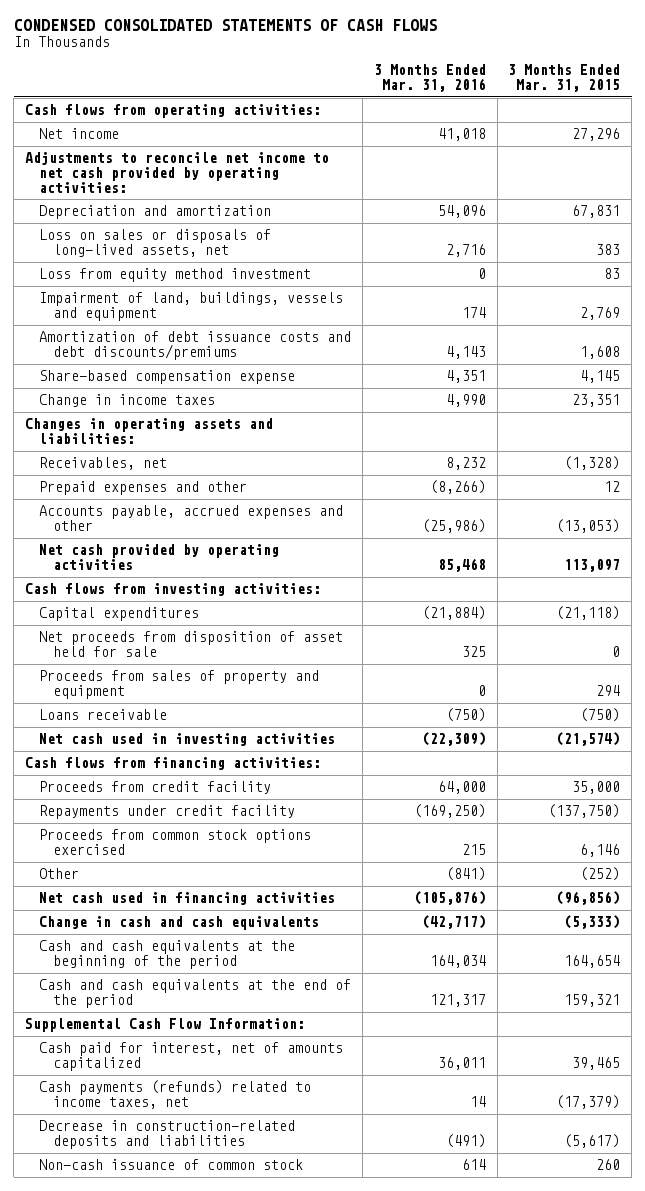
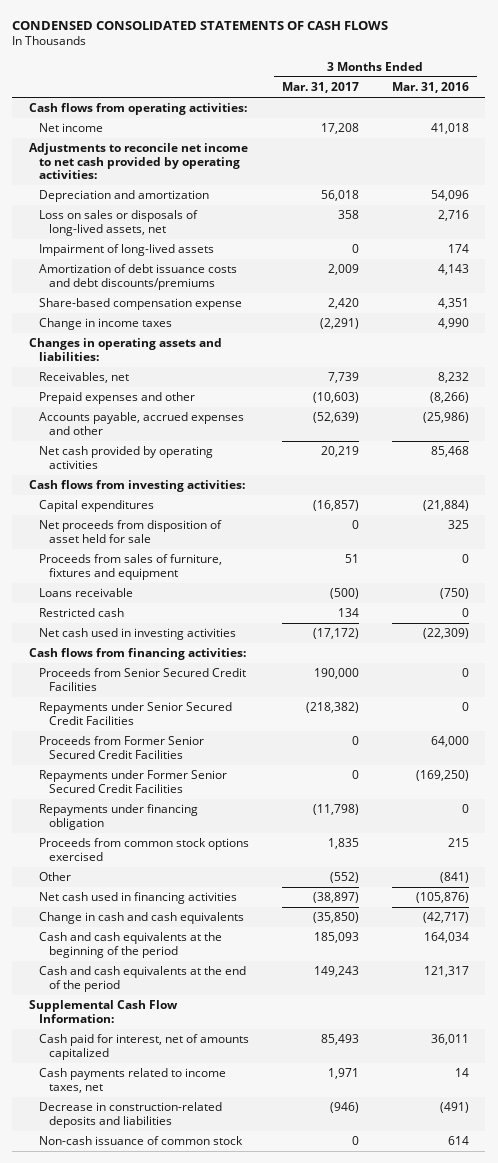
[508,64,621,93] 3 Months Ended Mar. 31, 2015 -> none
none -> [281,81,359,93] Mar. 31, 2017
[39,268,312,283] Loss from equity method investment -> none
[39,292,344,321] Impairment of land, buildings, vessels and equipment -> [39,244,215,257] Impairment of long-lived assets
[39,670,320,699] Proceeds from sales of property and equipment -> [39,554,223,580] Proceeds from sales of furniture, fixtures and equipment
none -> [39,608,125,618] Restricted cash
[39,781,272,795] Proceeds from credit facility -> [39,668,247,691] Proceeds from Senior Secured Credit Facilities
[437,781,486,795] 64,000 -> [461,668,469,678] 0
[39,805,296,820] Repayments under credit facility -> [39,702,233,725] Repayments under Senior Secured Credit Facilities
[413,804,486,819] (169,250) -> [461,702,469,712] 0
none -> [39,736,205,759] Proceeds from Former Senior Secured Credit Facilities
none -> [39,770,228,793] Repayments under Former Senior Secured Credit Facilities
none -> [39,804,199,830] Repayments under financing obligation
[39,1080,312,1109] Cash payments (refunds) related to income taxes, net -> [39,1068,227,1093] Cash payments related to income taxes, net

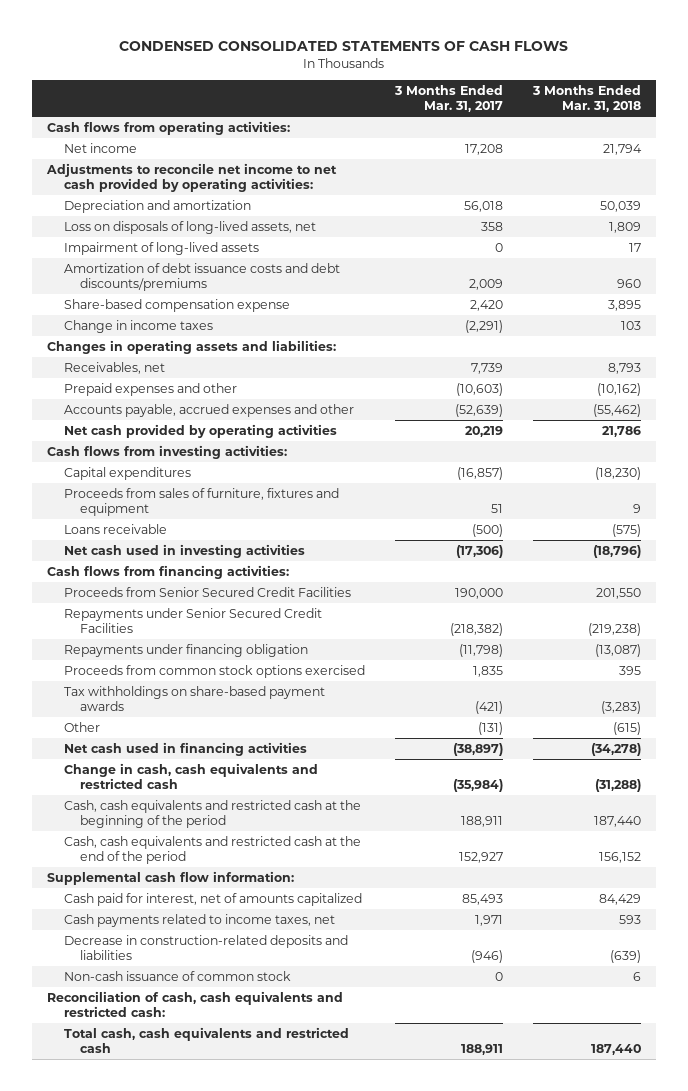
[391,81,469,93] Mar. 31, 2016 -> none
none -> [532,84,642,113] 3 Months Ended Mar. 31, 2018
[39,210,199,236] Loss on sales or disposals of long-lived assets, net -> [63,220,316,234] Loss on disposals of long-lived assets, net
[39,520,223,543] Net proceeds from disposition of asset held for sale -> none
[39,608,125,618] Restricted cash -> none
[312,628,359,640] (17,172) -> [455,544,503,558] (17,306)
[39,736,205,759] Proceeds from Former Senior Secured Credit Facilities -> none
[39,770,228,793] Repayments under Former Senior Secured Credit Facilities -> none
none -> [63,685,325,711] Tax withholdings on share-based payment awards
[329,872,359,884] (552) -> [477,721,503,735] (131)
[39,912,245,925] Change in cash and cash equivalents -> [63,762,318,789] Change in cash, cash equivalents and restricted cash
[312,912,359,924] (35,850) -> [452,778,503,792] (35,984)
[39,932,223,958] Cash and cash equivalents at the beginning of the period -> [63,799,361,828] Cash, cash equivalents and restricted cash at the beginning of the period
[313,932,359,944] 185,093 -> [460,815,503,827] 188,911
[39,966,247,992] Cash and cash equivalents at the end of the period -> [63,835,361,864] Cash, cash equivalents and restricted cash at the end of the period
[313,966,359,978] 149,243 -> [458,851,503,863] 152,927
[28,1000,178,1023] Supplemental Cash Flow Information: -> [47,870,295,885] Supplemental cash flow information:
none -> [47,990,344,1017] Reconciliation of cash, cash equivalents and restricted cash:
none -> [63,1026,349,1053] Total cash, cash equivalents and restricted cash

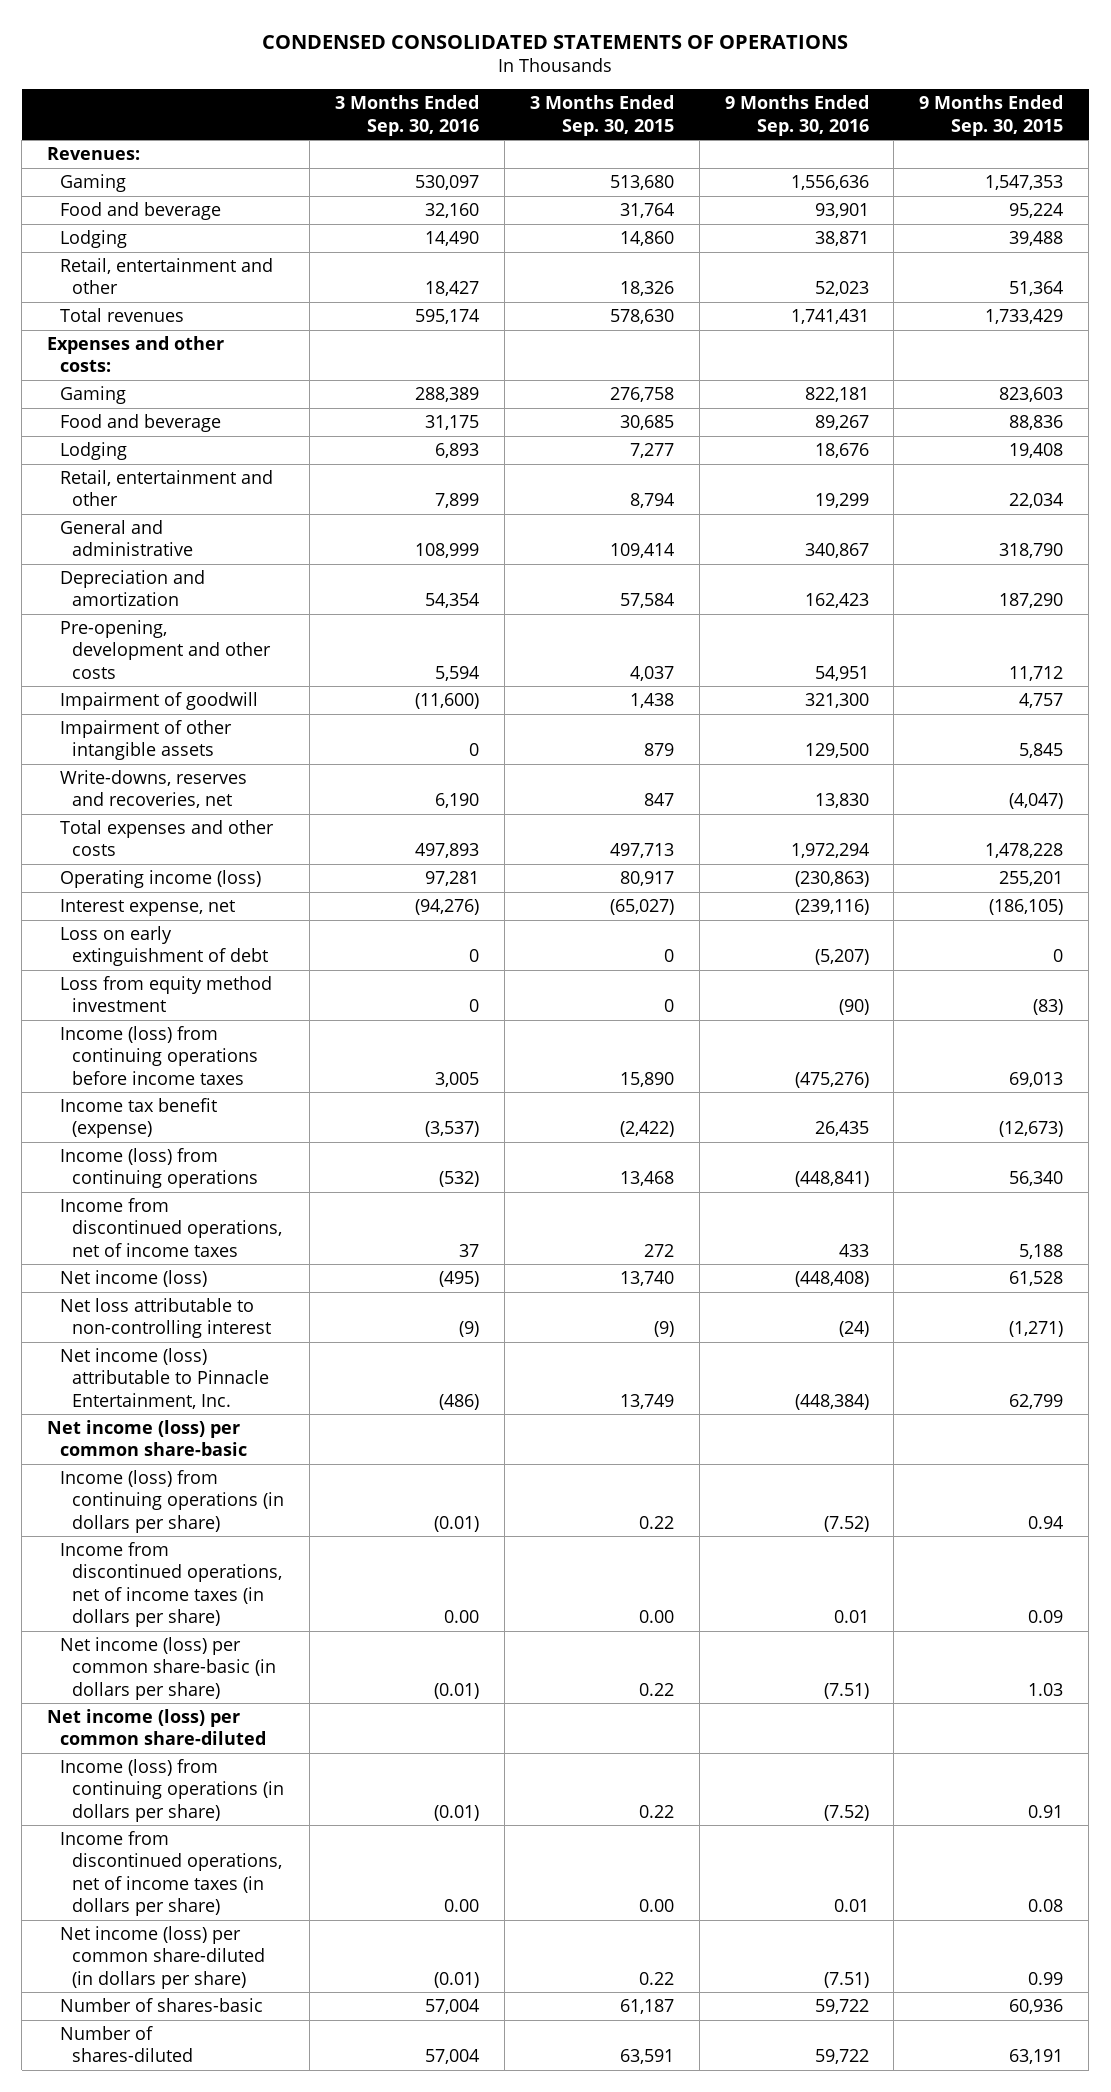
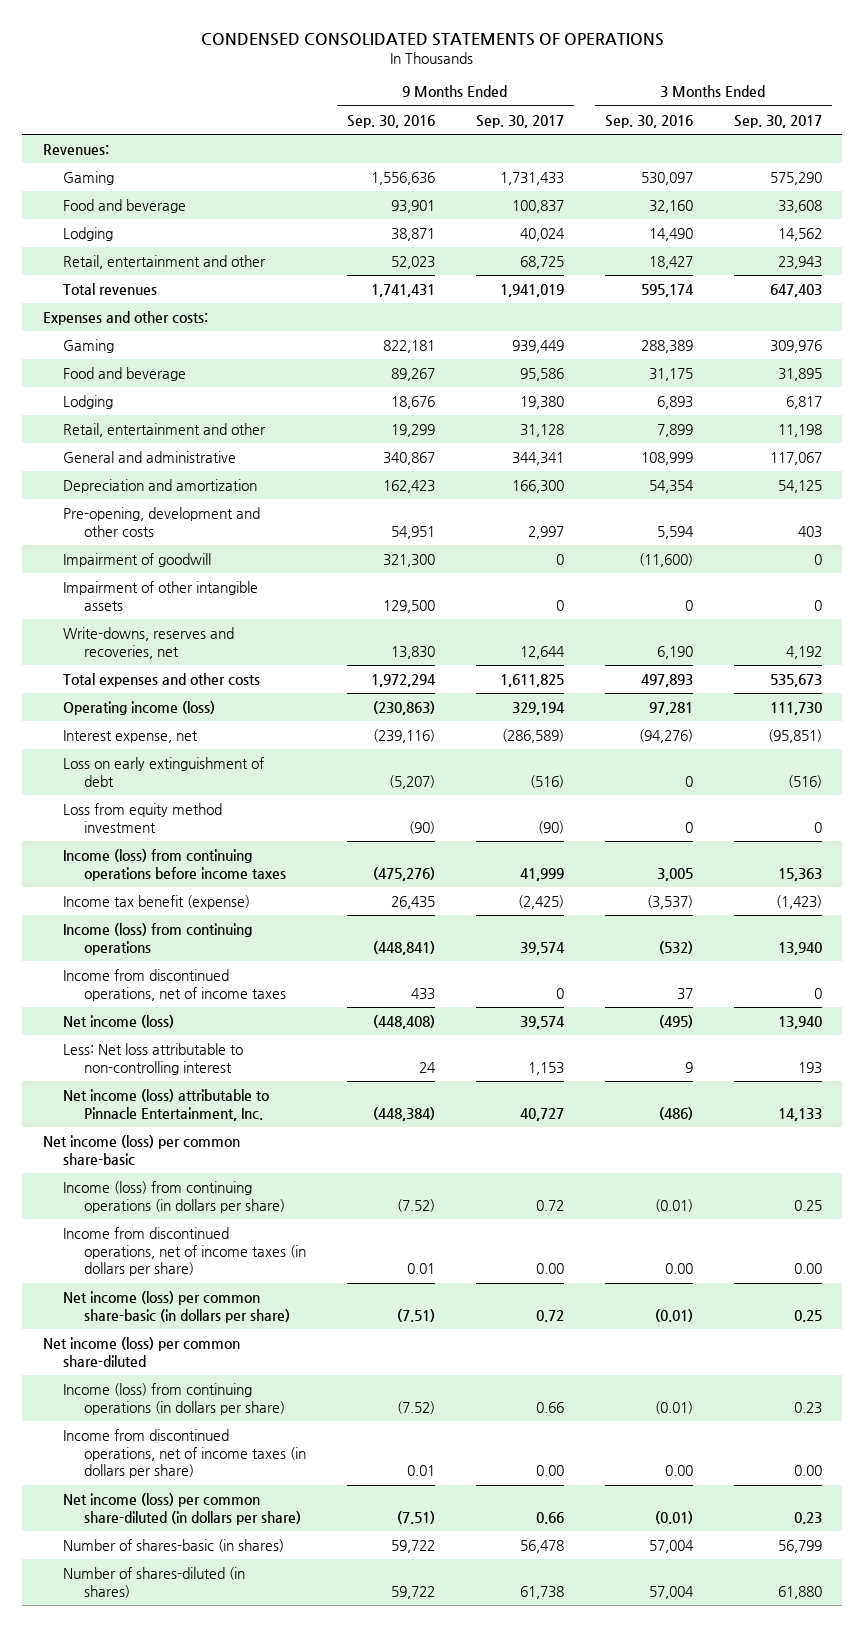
[529,95,674,136] 3 Months Ended Sep. 30, 2015 -> none
[919,95,1064,136] 9 Months Ended Sep. 30, 2015 -> none
none -> [475,114,564,128] Sep. 30, 2017
none -> [733,114,822,128] Sep. 30, 2017
[59,1297,272,1339] Net loss attributable to non-controlling interest -> [63,1043,244,1075] Less: Net loss attributable to non-controlling interest
[459,1321,480,1338] (9) -> [684,1061,693,1073] 9
[838,1321,869,1338] (24) -> [418,1061,436,1073] 24
[59,1997,263,2012] Number of shares-basic -> [63,1539,285,1553] Number of shares-basic (in shares)
[59,2025,194,2063] Number of shares-diluted -> [63,1567,246,1598] Number of shares-diluted (in shares)

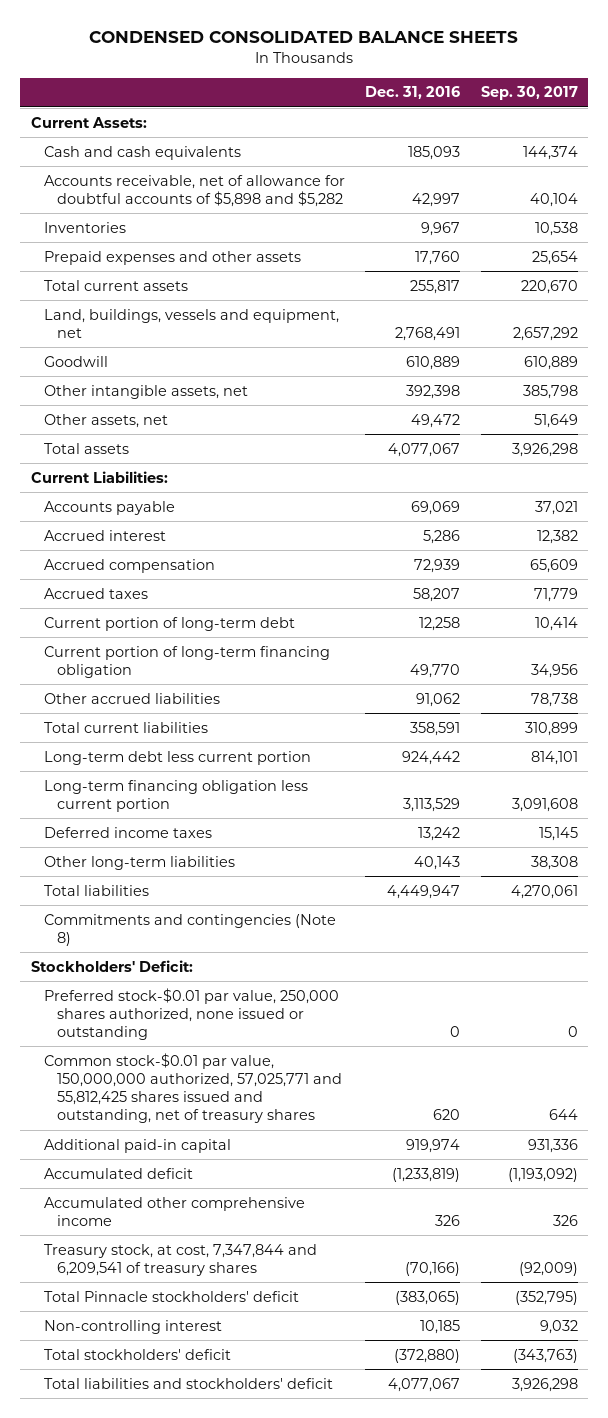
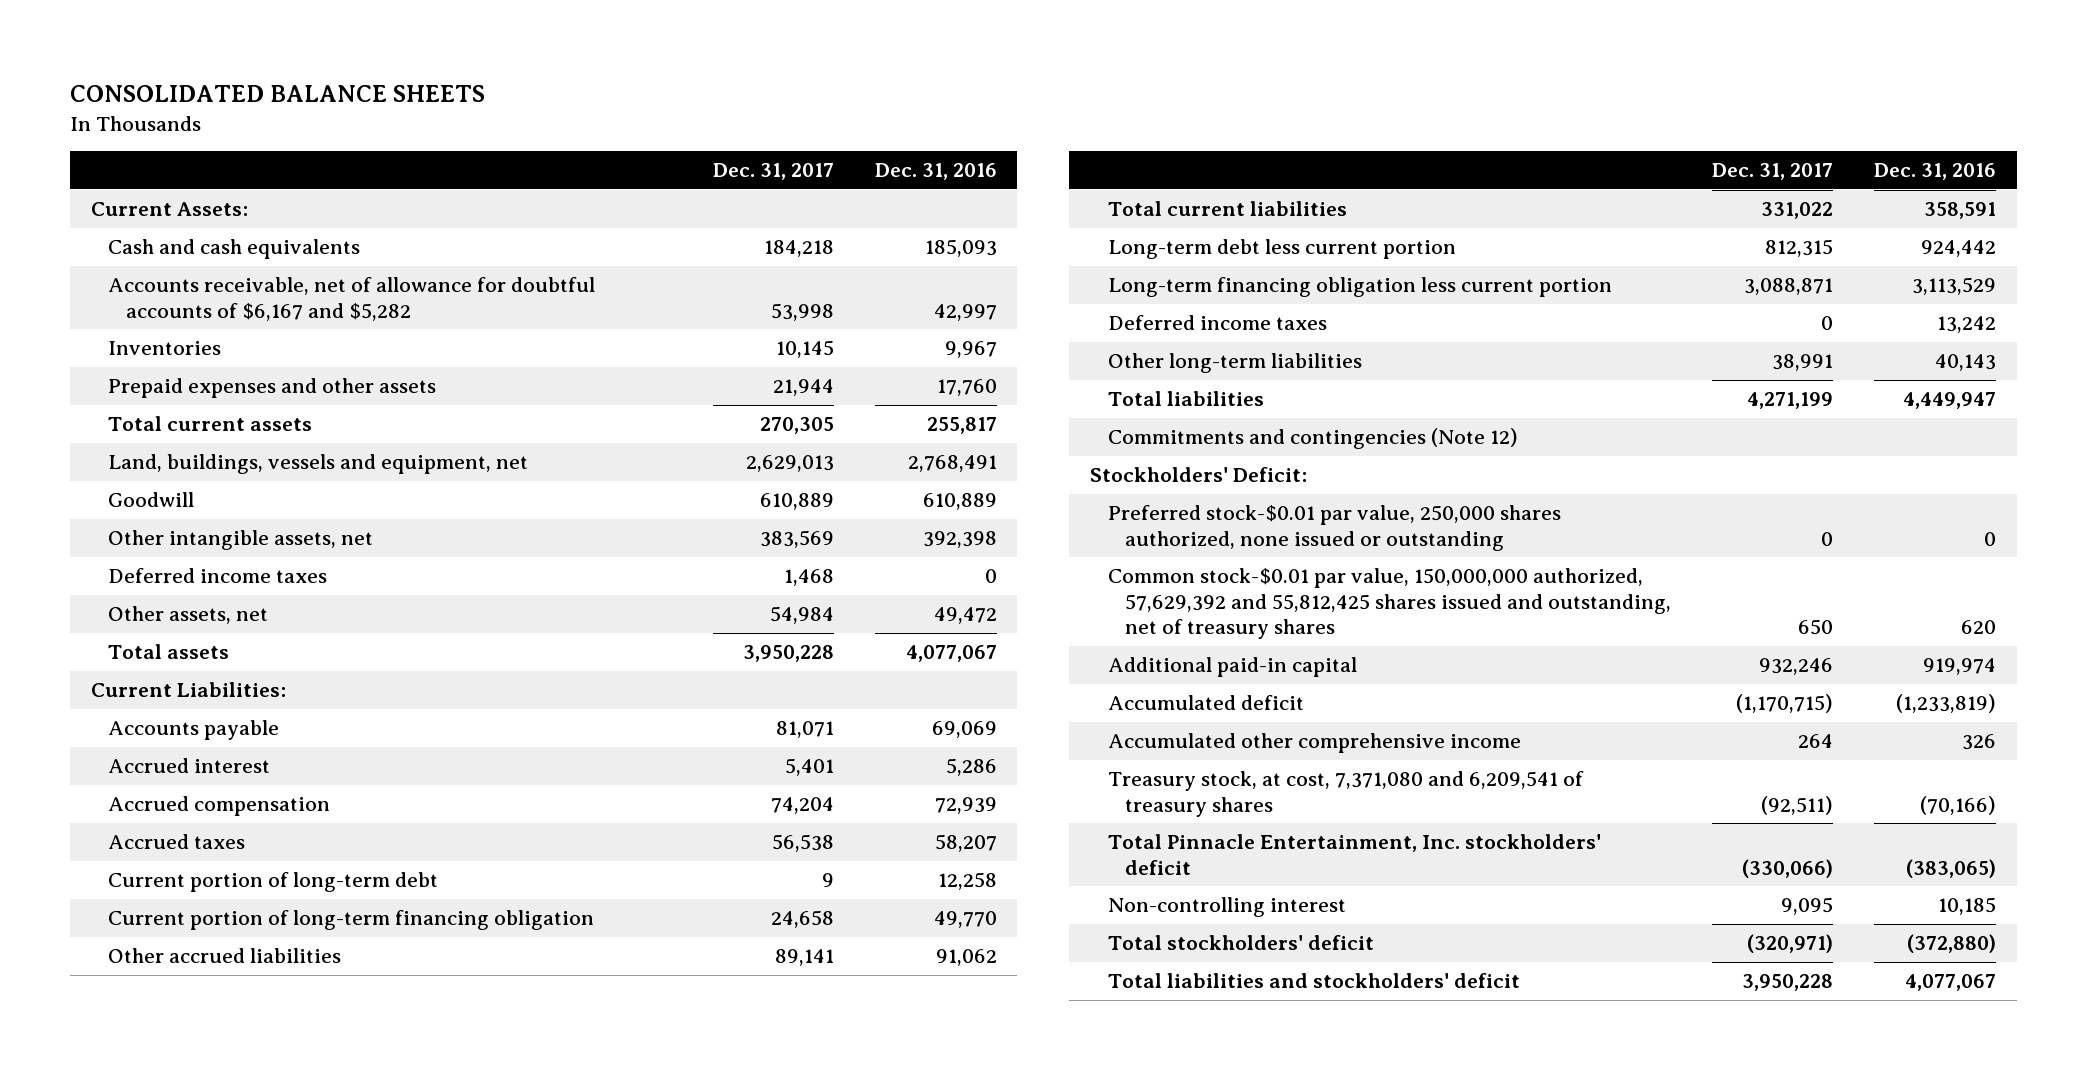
[89,31,519,44] CONDENSED CONSOLIDATED BALANCE SHEETS -> [70,85,486,103] CONSOLIDATED BALANCE SHEETS
[480,86,578,101] Sep. 30, 2017 -> none
none -> [712,163,834,181] Dec. 31, 2017
[43,174,345,207] Accounts receivable, net of allowance for doubtful accounts of $5,898 and $5,282 -> [108,276,596,321] Accounts receivable, net of allowance for doubtful accounts of $6,167 and $5,282
none -> [108,567,328,583] Deferred income taxes
[43,913,336,946] Commitments and contingencies (Note 8) -> [1107,427,1518,449] Commitments and contingencies (Note 12)
[43,1052,343,1124] Common stock-$0.01 par value, 150,000,000 authorized, 57,025,771 and 55,812,425 shares issued and outstanding, net of treasury shares -> [1107,567,1672,640] Common stock-$0.01 par value, 150,000,000 authorized, 57,629,392 and 55,812,425 shares issued and outstanding, net of treasury shares
[43,1243,317,1276] Treasury stock, at cost, 7,347,844 and 6,209,541 of treasury shares -> [1107,770,1584,817] Treasury stock, at cost, 7,371,080 and 6,209,541 of treasury shares
[43,1290,299,1302] Total Pinnacle stockholders' deficit -> [1107,833,1601,875] Total Pinnacle Entertainment, Inc. stockholders' deficit

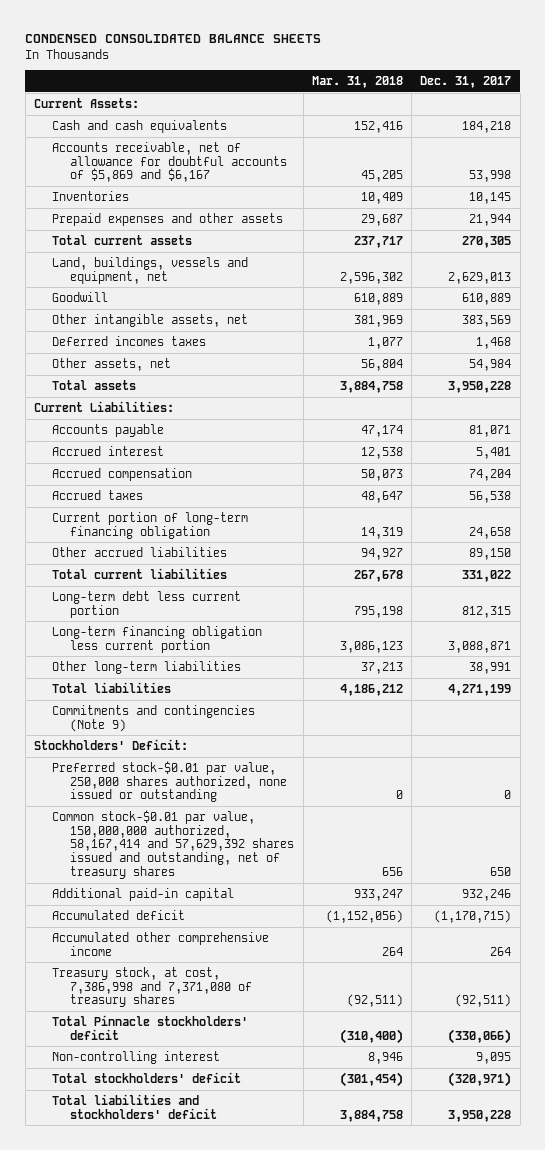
[70,85,486,103] CONSOLIDATED BALANCE SHEETS -> [25,34,322,44] CONDENSED CONSOLIDATED BALANCE SHEETS
[874,163,997,181] Dec. 31, 2016 -> none
none -> [311,76,403,89] Mar. 31, 2018
[108,276,596,321] Accounts receivable, net of allowance for doubtful accounts of $6,167 and $5,282 -> [52,141,288,183] Accounts receivable, net of allowance for doubtful accounts of $5,869 and $6,167
[108,567,328,583] Deferred income taxes -> [52,335,207,346] Deferred incomes taxes
[108,871,439,892] Current portion of long-term debt -> none
[774,948,834,966] 89,141 -> [469,547,512,560] 89,150
[1107,314,1327,330] Deferred income taxes -> none
[1107,427,1518,449] Commitments and contingencies (Note 12) -> [52,704,256,732] Commitments and contingencies (Note 9)
[1107,567,1672,640] Common stock-$0.01 par value, 150,000,000 authorized, 57,629,392 and 55,812,425 shares issued and outstanding, net of treasury shares -> [52,809,295,879] Common stock-$0.01 par value, 150,000,000 authorized, 58,167,414 and 57,629,392 shares issued and outstanding, net of treasury shares
[1107,770,1584,817] Treasury stock, at cost, 7,371,080 and 6,209,541 of treasury shares -> [52,966,253,1008] Treasury stock, at cost, 7,386,998 and 7,371,080 of treasury shares
[1107,833,1601,875] Total Pinnacle Entertainment, Inc. stockholders' deficit -> [52,1014,249,1040] Total Pinnacle stockholders' deficit

